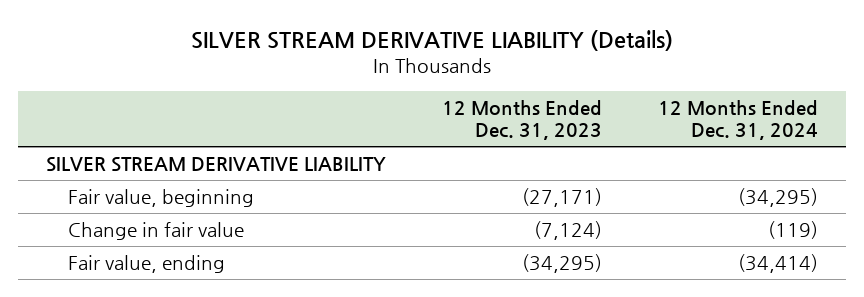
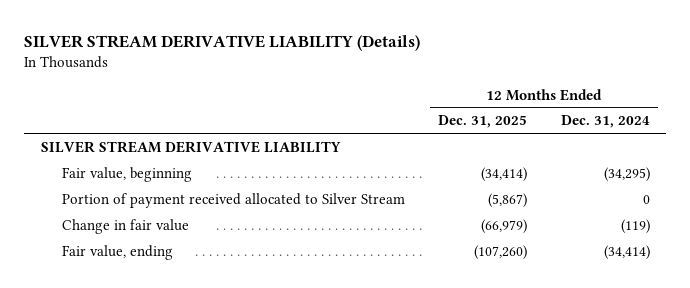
[442,100,603,141] 12 Months Ended Dec. 31, 2023 -> none
none -> [438,115,528,129] Dec. 31, 2025
none -> [61,192,405,208] Portion of payment received allocated to Silver Stream

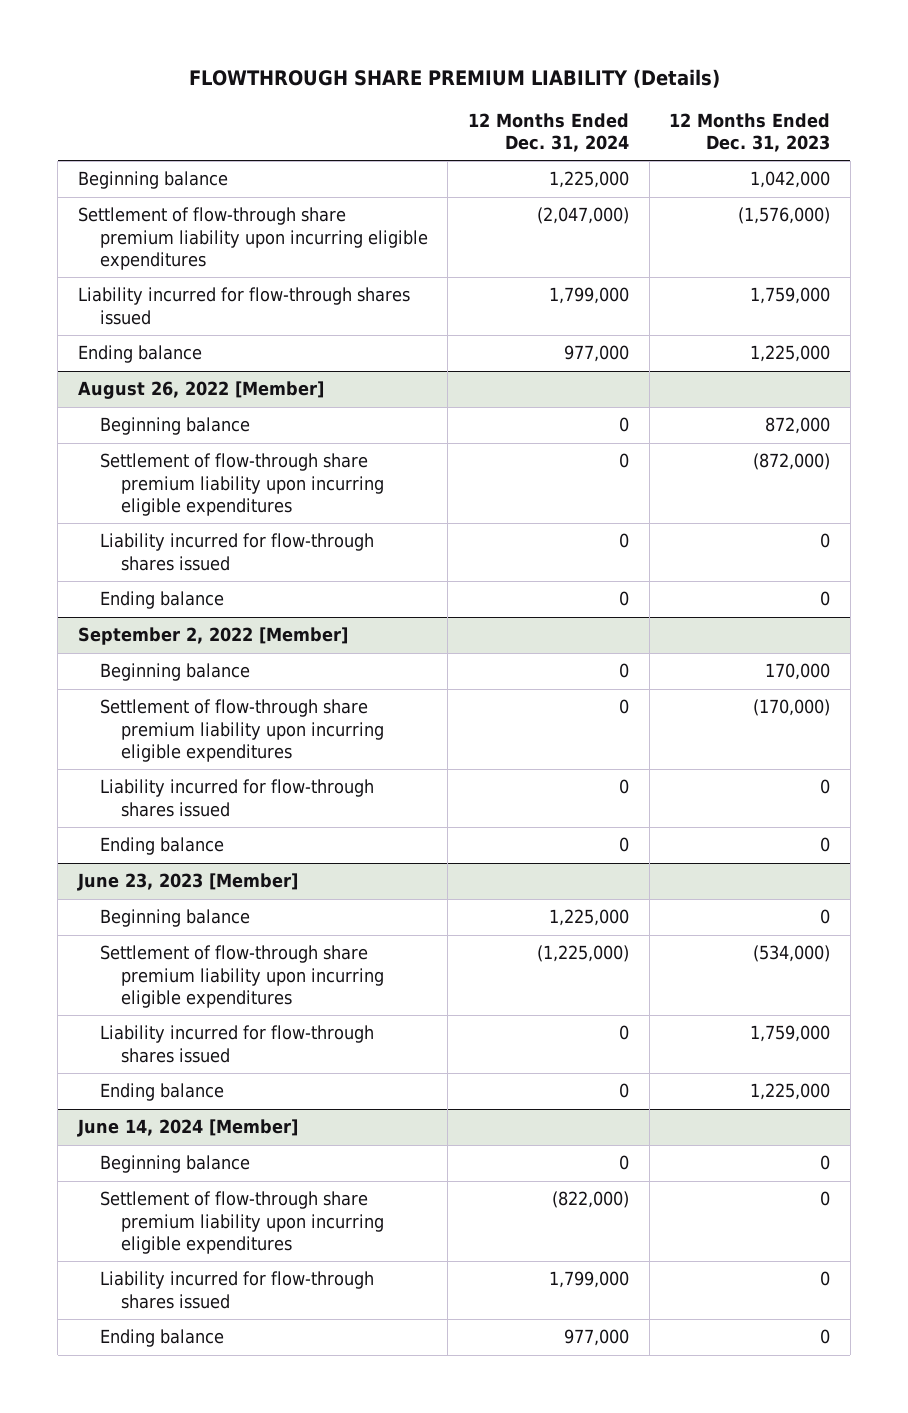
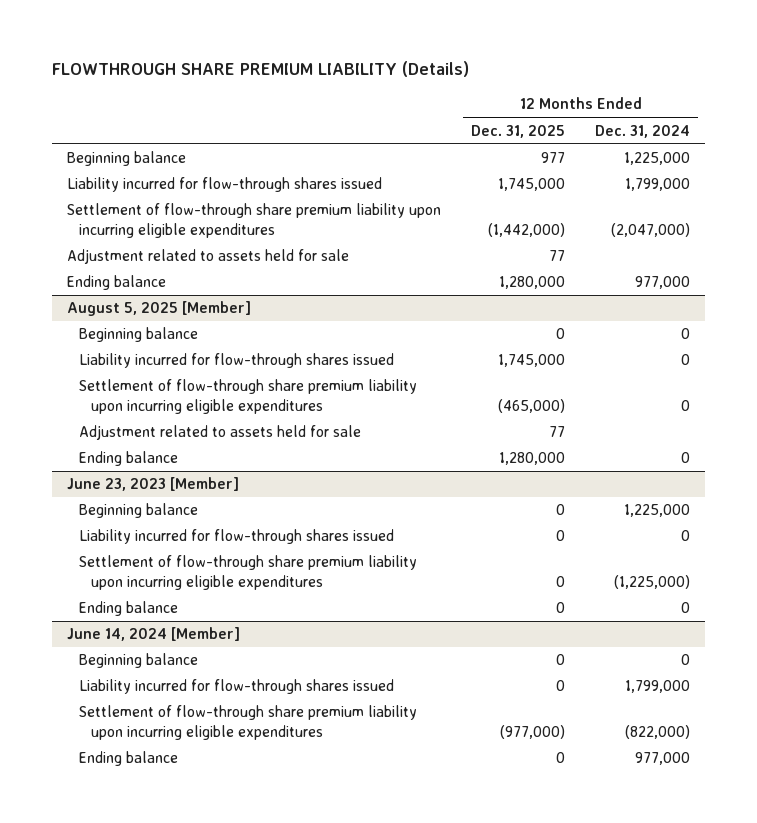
[669,112,831,152] 12 Months Ended Dec. 31, 2023 -> none
none -> [470,124,565,138] Dec. 31, 2025
[77,207,428,270] Settlement of flow-through share premium liability upon incurring eligible expenditures -> [66,203,441,238] Settlement of flow-through share premium liability upon incurring eligible expenditures
none -> [66,249,349,265] Adjustment related to assets held for sale
[77,381,324,400] August 26, 2022 [Member] -> none
none -> [66,301,251,317] August 5, 2025 [Member]
[99,453,385,516] Settlement of flow-through share premium liability upon incurring eligible expenditures -> none
[99,591,224,610] Ending balance -> none
[77,627,348,646] September 2, 2022 [Member] -> none
[99,663,250,682] Beginning balance -> none
[99,779,374,817] Liability incurred for flow-through shares issued -> none
none -> [79,425,362,441] Adjustment related to assets held for sale
[99,945,385,1008] Settlement of flow-through share premium liability upon incurring eligible expenditures -> [79,555,418,590] Settlement of flow-through share premium liability upon incurring eligible expenditures
[99,1191,385,1254] Settlement of flow-through share premium liability upon incurring eligible expenditures -> [79,705,418,740] Settlement of flow-through share premium liability upon incurring eligible expenditures

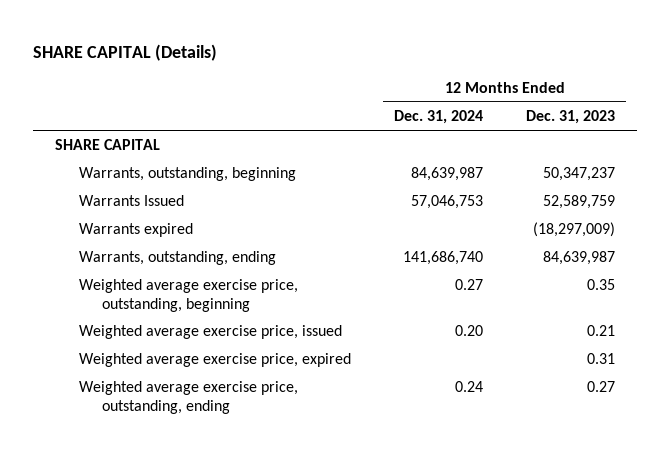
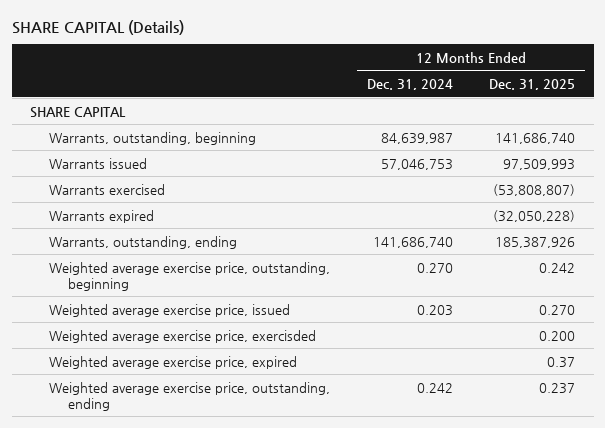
[526,110,616,125] Dec. 31, 2023 -> none
none -> [489,79,576,91] Dec. 31, 2025
[78,195,184,207] Warrants Issued -> [48,157,147,169] Warrants issued
none -> [48,183,165,195] Warrants exercised
[455,279,484,291] 0.27 -> [416,262,453,273] 0.270
[455,325,484,337] 0.20 -> [416,304,453,316] 0.203
none -> [48,329,316,343] Weighted average exercise price, exercisded
[455,381,484,393] 0.24 -> [416,382,453,393] 0.242

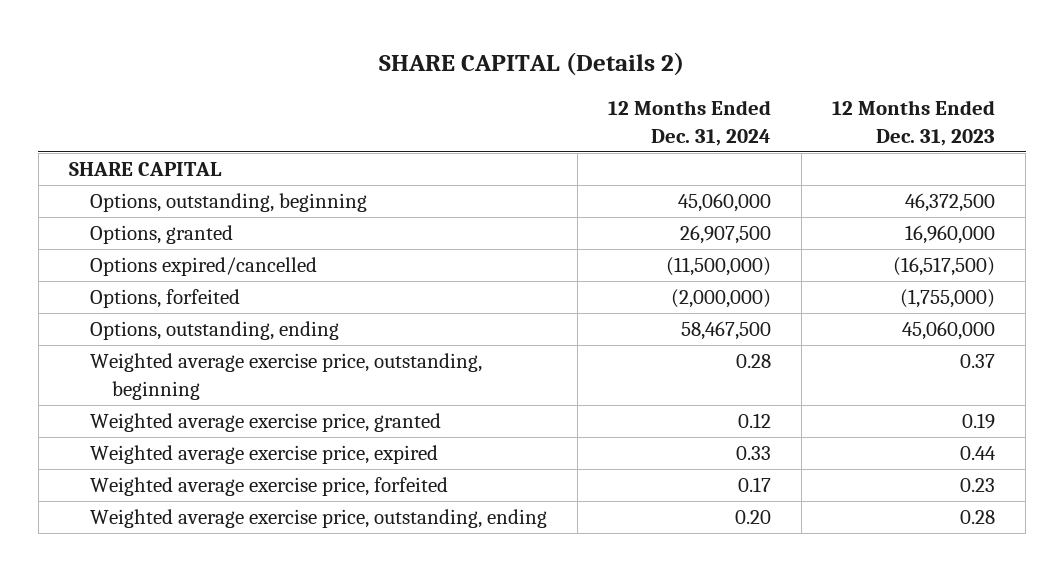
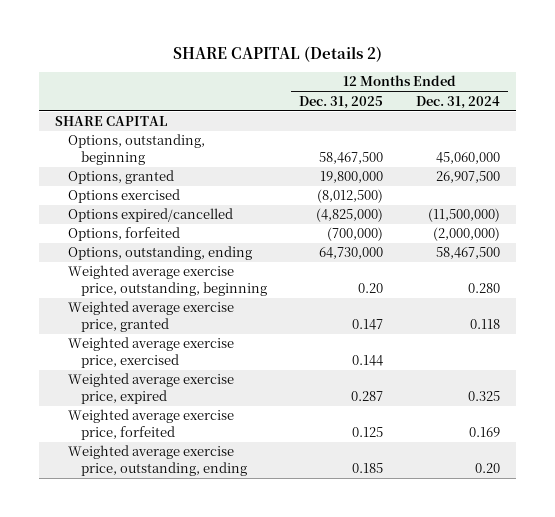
[832,100,996,146] 12 Months Ended Dec. 31, 2023 -> none
none -> [299,95,384,109] Dec. 31, 2025
none -> [68,189,181,204] Options exercised
[736,354,772,369] 0.28 -> [467,282,500,293] 0.280
[738,413,772,429] 0.12 -> [469,318,500,329] 0.118
none -> [68,337,235,368] Weighted average exercise price, exercised
[736,446,772,461] 0.33 -> [467,390,500,401] 0.325
[738,477,772,493] 0.17 -> [468,426,500,437] 0.169

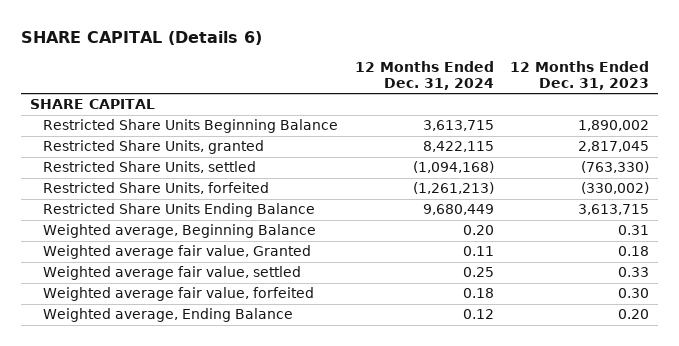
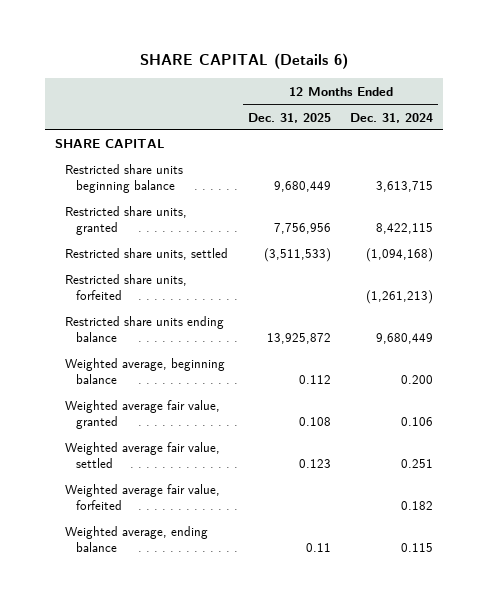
[510,60,650,91] 12 Months Ended Dec. 31, 2023 -> none
none -> [247,112,331,123] Dec. 31, 2025
[42,119,338,134] Restricted Share Units Beginning Balance -> [65,164,184,194] Restricted share units beginning balance
[42,140,264,155] Restricted Share Units, granted -> [65,206,188,236] Restricted share units, granted
[42,161,256,174] Restricted Share Units, settled -> [65,248,229,261] Restricted share units, settled
[42,182,269,195] Restricted Share Units, forfeited -> [65,274,188,301] Restricted share units, forfeited
[42,203,315,218] Restricted Share Units Ending Balance -> [65,316,225,343] Restricted share units ending balance
[42,224,316,239] Weighted average, Beginning Balance -> [65,358,226,385] Weighted average, beginning balance
[462,225,494,236] 0.20 -> [401,375,434,385] 0.200
[42,245,311,260] Weighted average fair value, Granted -> [65,400,221,430] Weighted average fair value, granted
[462,246,494,257] 0.11 -> [401,417,434,427] 0.106
[462,267,494,278] 0.25 -> [401,459,434,469] 0.251
[462,288,494,299] 0.18 -> [401,501,434,511] 0.182
[42,308,293,323] Weighted average, Ending Balance -> [65,526,209,553] Weighted average, ending balance
[462,309,494,320] 0.12 -> [401,543,434,553] 0.115

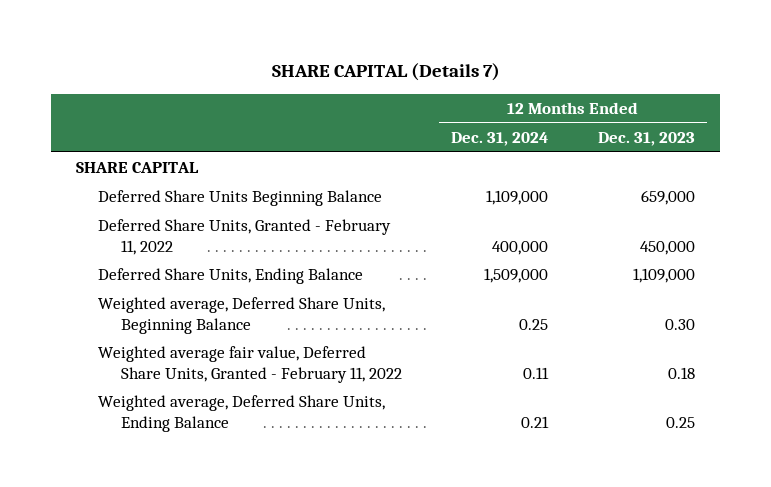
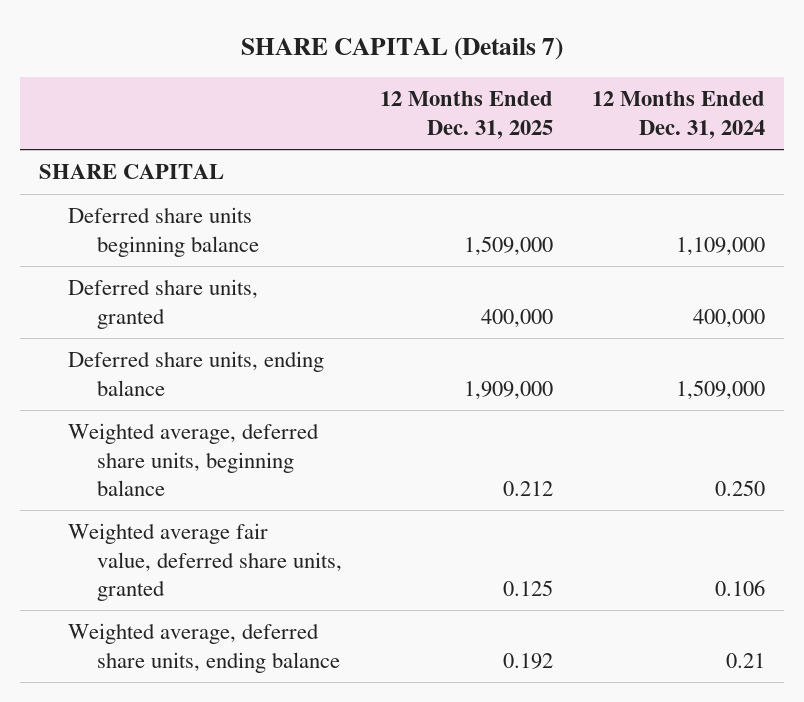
[598,132,696,147] Dec. 31, 2023 -> none
none -> [380,91,554,139] 12 Months Ended Dec. 31, 2025
[98,190,383,207] Deferred Share Units Beginning Balance -> [67,207,259,257] Deferred share units beginning balance
[98,219,392,255] Deferred Share Units, Granted - February 11, 2022 -> [67,279,258,329] Deferred share units, granted
[98,268,364,285] Deferred Share Units, Ending Balance -> [67,351,324,396] Deferred share units, ending balance
[98,297,386,334] Weighted average, Deferred Share Units, Beginning Balance -> [67,423,319,496] Weighted average, deferred share units, beginning balance
[519,318,549,330] 0.25 -> [714,479,765,496] 0.250
[98,346,402,383] Weighted average fair value, Deferred Share Units, Granted - February 11, 2022 -> [67,523,342,601] Weighted average fair value, deferred share units, granted
[523,366,550,379] 0.11 -> [714,579,765,596] 0.106
[98,395,386,432] Weighted average, Deferred Share Units, Ending Balance -> [67,623,340,673] Weighted average, deferred share units, ending balance

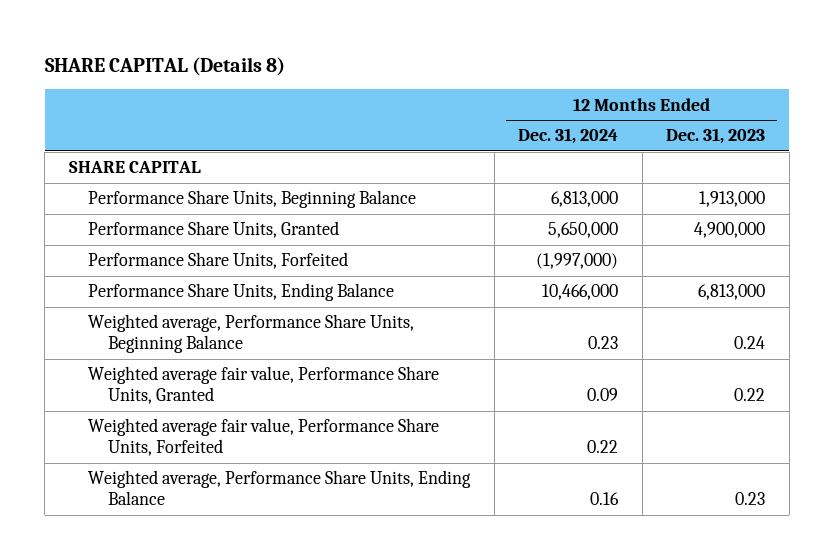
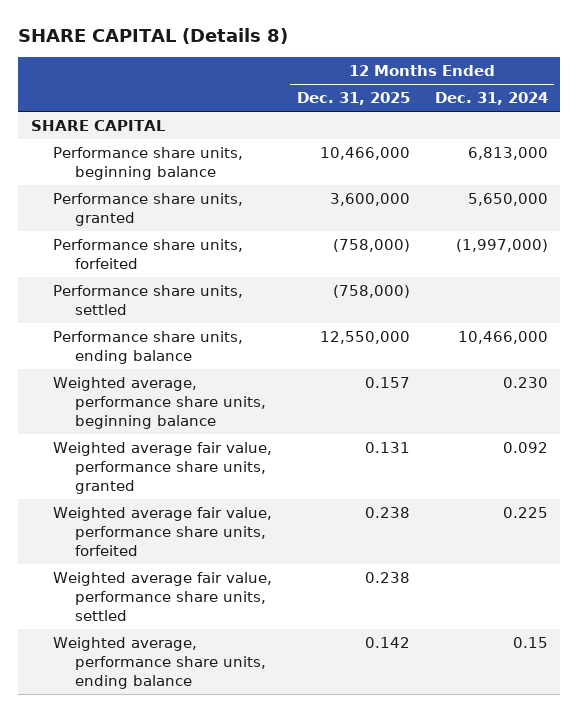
[666,128,766,145] Dec. 31, 2023 -> none
none -> [296,92,410,106] Dec. 31, 2025
[88,190,417,209] Performance Share Units, Beginning Balance -> [52,147,243,180] Performance share units, beginning balance
[88,221,340,239] Performance Share Units, Granted -> [52,193,243,226] Performance share units, granted
[88,252,349,270] Performance Share Units, Forfeited -> [52,239,243,269] Performance share units, forfeited
none -> [52,285,243,315] Performance share units, settled
[88,283,395,302] Performance Share Units, Ending Balance -> [52,331,243,364] Performance share units, ending balance
[88,314,415,354] Weighted average, Performance Share Units, Beginning Balance -> [52,377,266,429] Weighted average, performance share units, beginning balance
[588,336,619,350] 0.23 -> [502,377,548,389] 0.230
[88,366,440,405] Weighted average fair value, Performance Share Units, Granted -> [52,442,272,494] Weighted average fair value, performance share units, granted
[587,388,619,402] 0.09 -> [502,442,548,454] 0.092
[88,418,440,457] Weighted average fair value, Performance Share Units, Forfeited -> [52,507,272,556] Weighted average fair value, performance share units, forfeited
[587,440,619,454] 0.22 -> [502,507,548,519] 0.225
none -> [52,572,272,621] Weighted average fair value, performance share units, settled
[88,470,472,506] Weighted average, Performance Share Units, Ending Balance -> [52,637,266,689] Weighted average, performance share units, ending balance
[590,492,620,506] 0.16 -> [512,637,548,649] 0.15

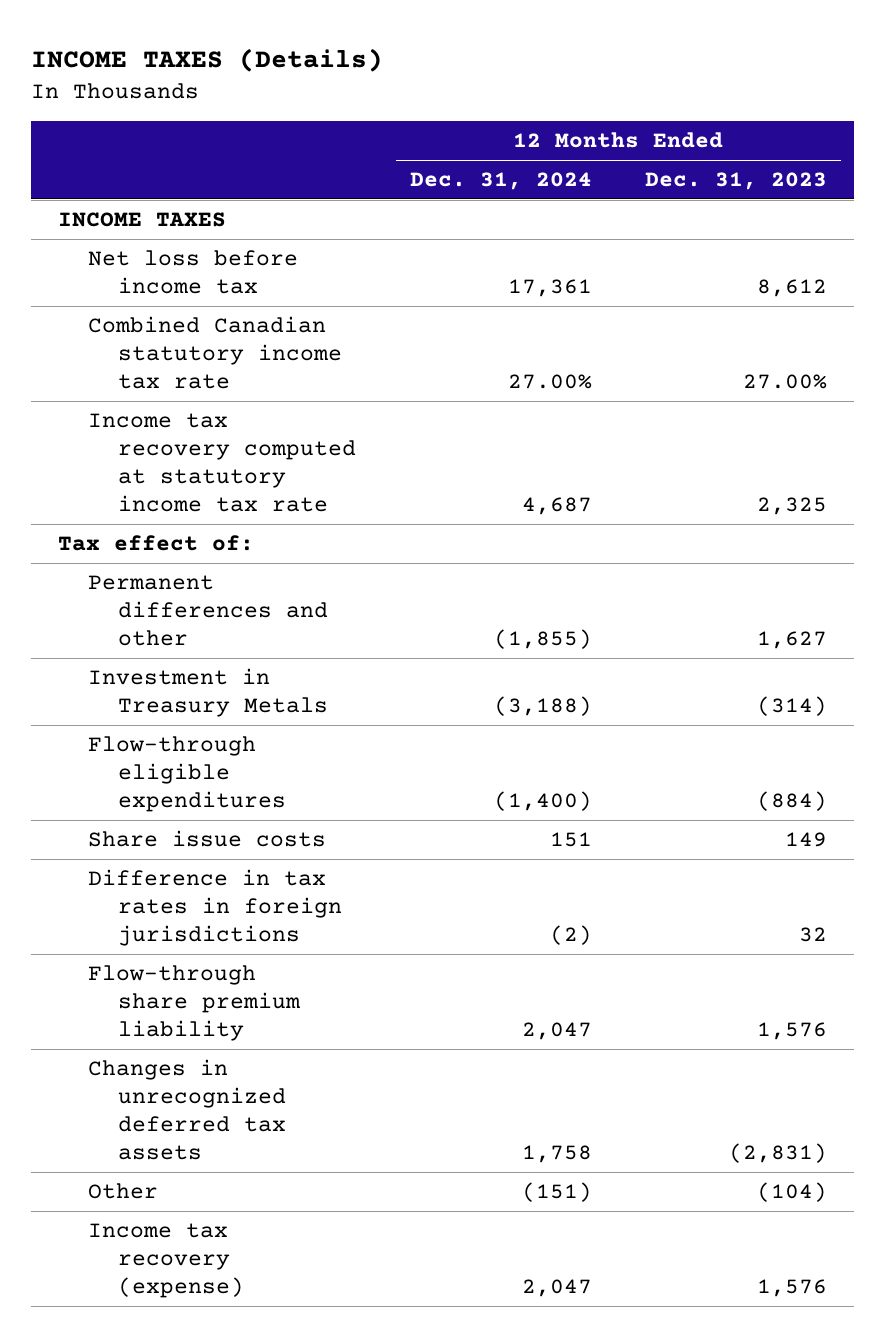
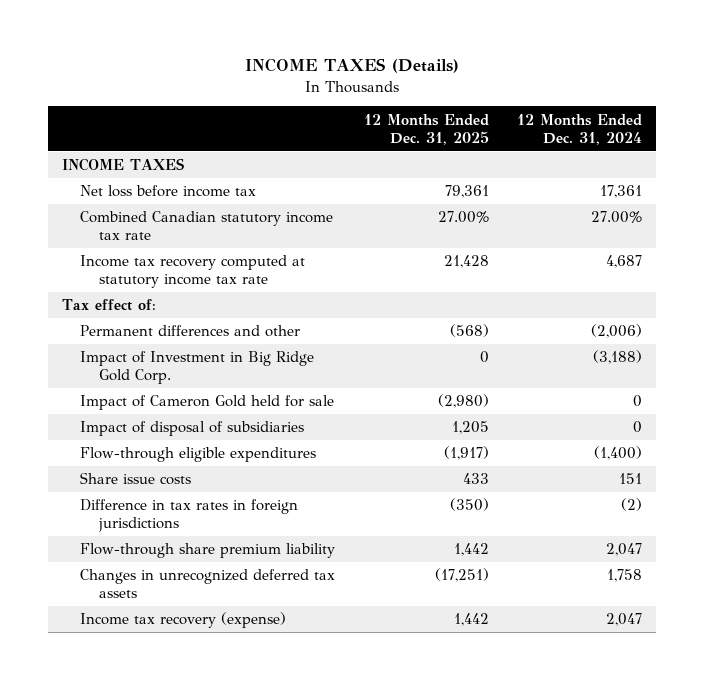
[645,172,828,191] Dec. 31, 2023 -> none
none -> [363,113,489,145] 12 Months Ended Dec. 31, 2025
[493,629,592,650] (1,855) -> [590,324,642,339] (2,006)
[87,668,328,718] Investment in Treasury Metals -> [80,351,315,385] Impact of Investment in Big Ridge Gold Corp.
none -> [80,395,335,411] Impact of Cameron Gold held for sale
none -> [80,421,305,437] Impact of disposal of subsidiaries
[87,1183,158,1200] Other -> none

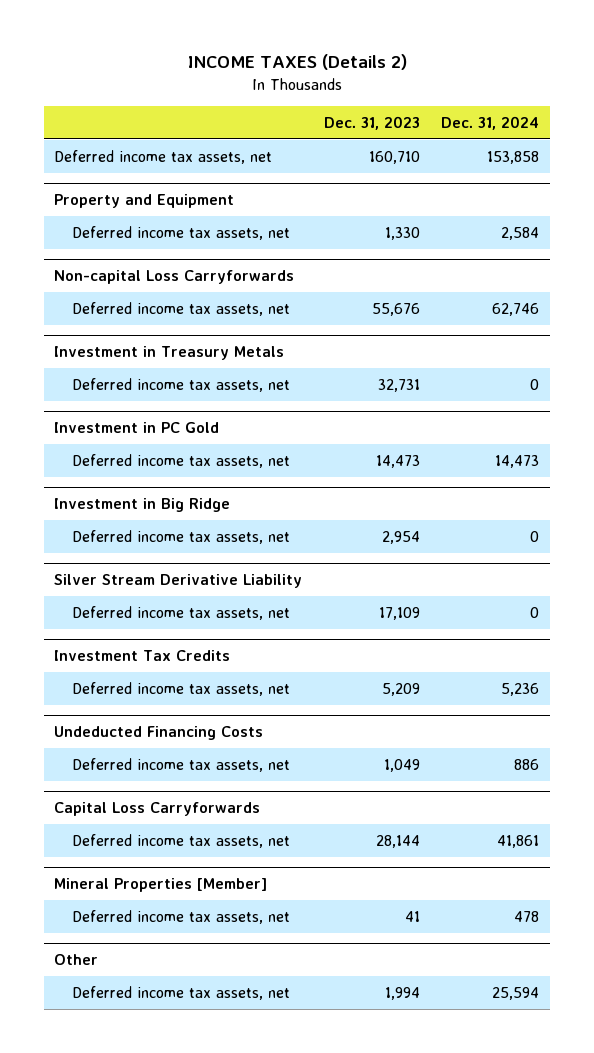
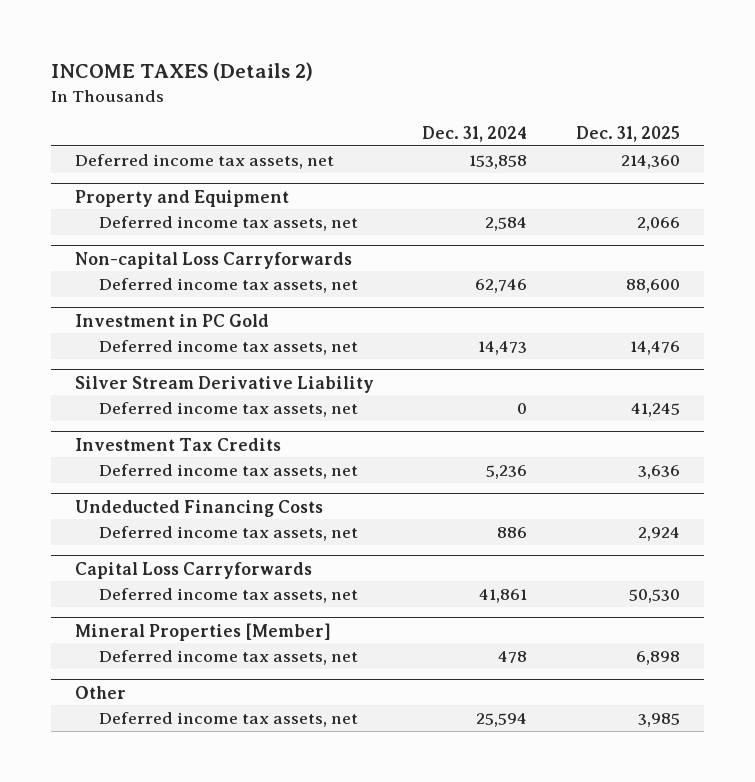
[323,115,420,130] Dec. 31, 2023 -> none
none -> [575,125,680,142] Dec. 31, 2025
[54,346,285,361] Investment in Treasury Metals -> none
[72,377,291,392] Deferred income tax assets, net -> none
[54,498,231,513] Investment in Big Ridge -> none
[72,529,291,544] Deferred income tax assets, net -> none

